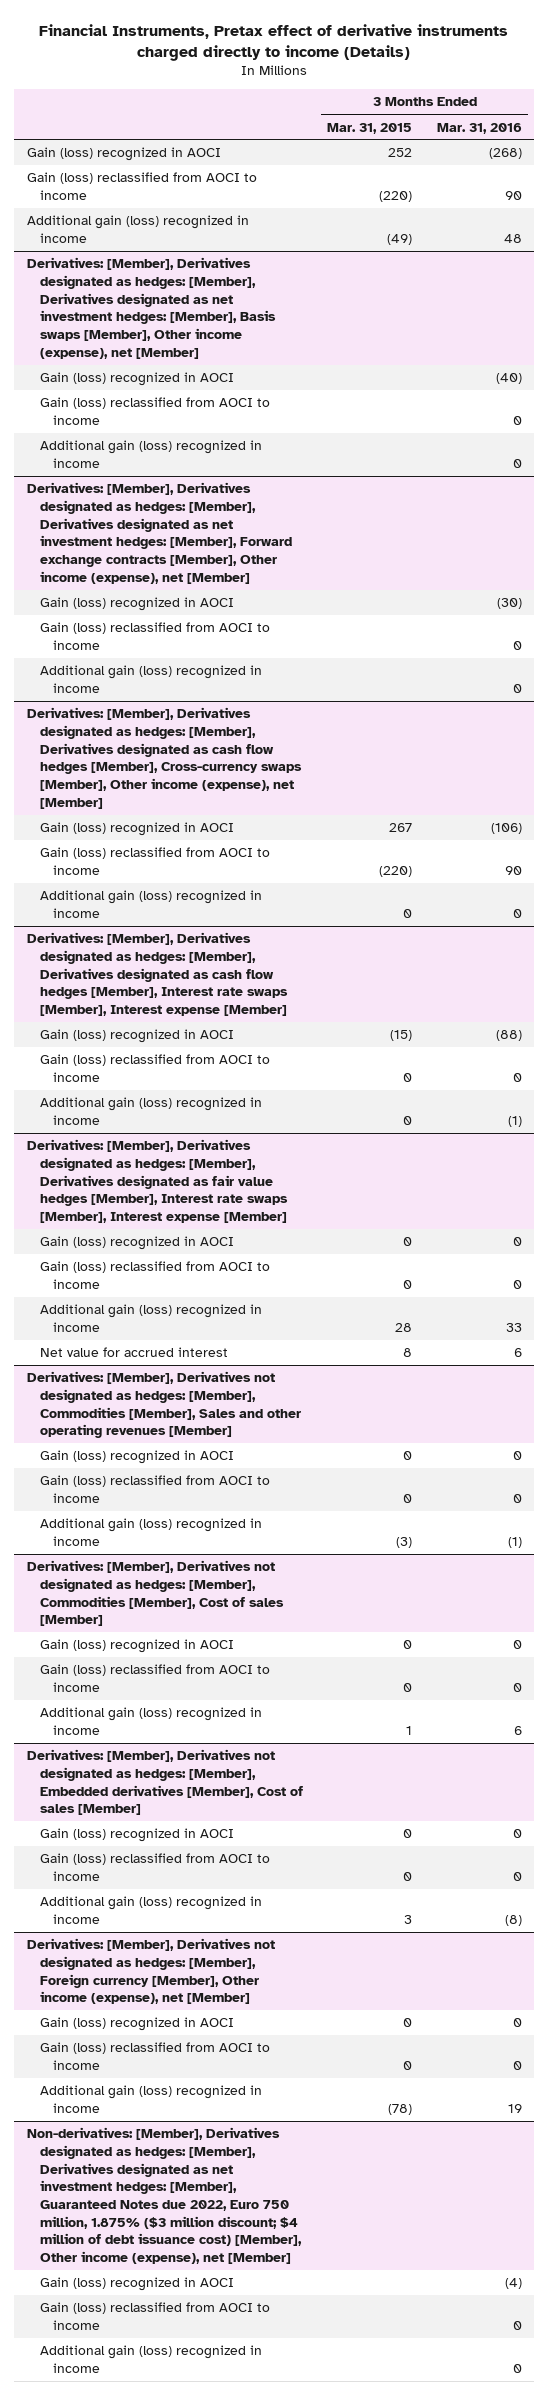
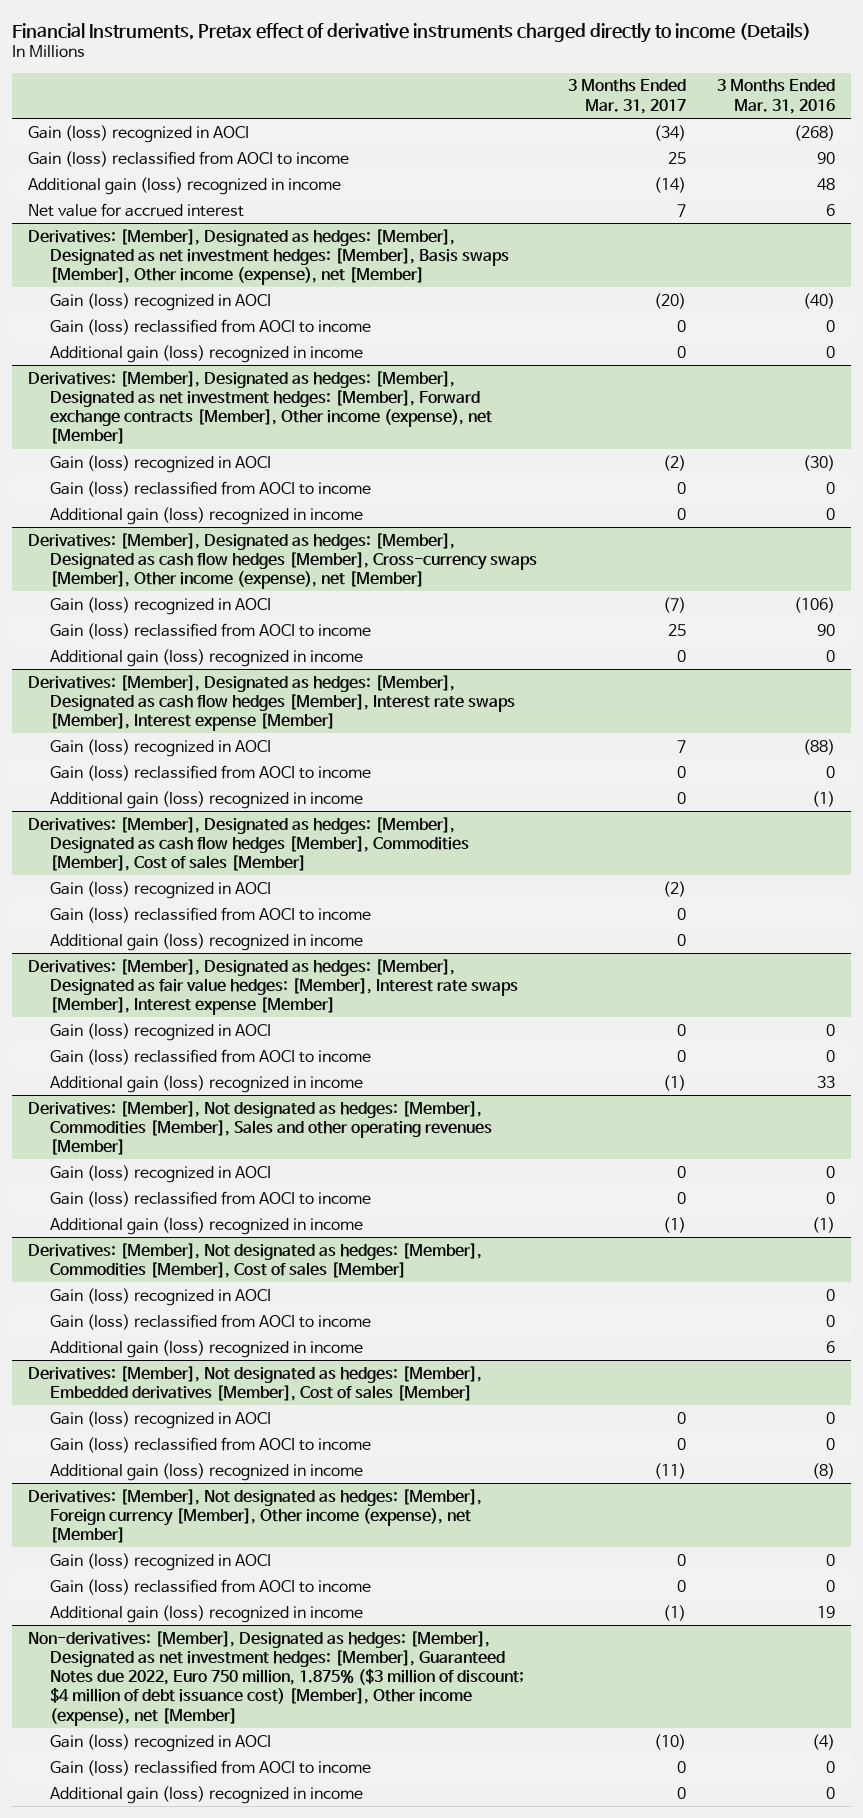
[327,122,413,134] Mar. 31, 2015 -> none
none -> [568,79,687,114] 3 Months Ended Mar. 31, 2017
none -> [27,202,244,217] Net value for accrued interest
[26,257,276,359] Derivatives: [Member], Derivatives designated as hedges: [Member], Derivatives designated as net investment hedges: [Member], Basis swaps [Member], Other income (expense), net [Member] -> [27,228,510,286] Derivatives: [Member], Designated as hedges: [Member], Designated as net investment hedges: [Member], Basis swaps [Member], Other income (expense), net [Member]
[26,482,292,584] Derivatives: [Member], Derivatives designated as hedges: [Member], Derivatives designated as net investment hedges: [Member], Forward exchange contracts [Member], Other income (expense), net [Member] -> [27,370,493,445] Derivatives: [Member], Designated as hedges: [Member], Designated as net investment hedges: [Member], Forward exchange contracts [Member], Other income (expense), net [Member]
[26,707,302,809] Derivatives: [Member], Derivatives designated as hedges: [Member], Derivatives designated as cash flow hedges [Member], Cross-currency swaps [Member], Other income (expense), net [Member] -> [27,532,538,590] Derivatives: [Member], Designated as hedges: [Member], Designated as cash flow hedges [Member], Cross-currency swaps [Member], Other income (expense), net [Member]
[26,932,288,1017] Derivatives: [Member], Derivatives designated as hedges: [Member], Derivatives designated as cash flow hedges [Member], Interest rate swaps [Member], Interest expense [Member] -> [27,674,516,732] Derivatives: [Member], Designated as hedges: [Member], Designated as cash flow hedges [Member], Interest rate swaps [Member], Interest expense [Member]
none -> [27,816,470,872] Derivatives: [Member], Designated as hedges: [Member], Designated as cash flow hedges [Member], Commodities [Member], Cost of sales [Member]
none -> [50,880,272,899] Gain (loss) recognized in AOCI
none -> [50,906,372,923] Gain (loss) reclassified from AOCI to income
none -> [50,932,364,951] Additional gain (loss) recognized in income
[26,1139,288,1224] Derivatives: [Member], Derivatives designated as hedges: [Member], Derivatives designated as fair value hedges [Member], Interest rate swaps [Member], Interest expense [Member] -> [27,958,519,1016] Derivatives: [Member], Designated as hedges: [Member], Designated as fair value hedges: [Member], Interest rate swaps [Member], Interest expense [Member]
[39,1347,228,1358] Net value for accrued interest -> none
[26,1371,301,1439] Derivatives: [Member], Derivatives not designated as hedges: [Member], Commodities [Member], Sales and other operating revenues [Member] -> [27,1100,493,1156] Derivatives: [Member], Not designated as hedges: [Member], Commodities [Member], Sales and other operating revenues [Member]
[26,1560,284,1627] Derivatives: [Member], Derivatives not designated as hedges: [Member], Commodities [Member], Cost of sales [Member] -> [27,1242,482,1278] Derivatives: [Member], Not designated as hedges: [Member], Commodities [Member], Cost of sales [Member]
[26,1749,303,1816] Derivatives: [Member], Derivatives not designated as hedges: [Member], Embedded derivatives [Member], Cost of sales [Member] -> [27,1365,482,1401] Derivatives: [Member], Not designated as hedges: [Member], Embedded derivatives [Member], Cost of sales [Member]
[26,1938,275,2005] Derivatives: [Member], Derivatives not designated as hedges: [Member], Foreign currency [Member], Other income (expense), net [Member] -> [27,1488,482,1544] Derivatives: [Member], Not designated as hedges: [Member], Foreign currency [Member], Other income (expense), net [Member]
[26,2127,302,2265] Non-derivatives: [Member], Derivatives designated as hedges: [Member], Derivatives designated as net investment hedges: [Member], Guaranteed Notes due 2022, Euro 750 million, 1.875% ($3 million discount; $4 million of debt issuance cost) [Member], Other income (expense), net [Member] -> [27,1630,525,1726] Non-derivatives: [Member], Designated as hedges: [Member], Designated as net investment hedges: [Member], Guaranteed Notes due 2022, Euro 750 million, 1.875% ($3 million of discount; $4 million of debt issuance cost) [Member], Other income (expense), net [Member]

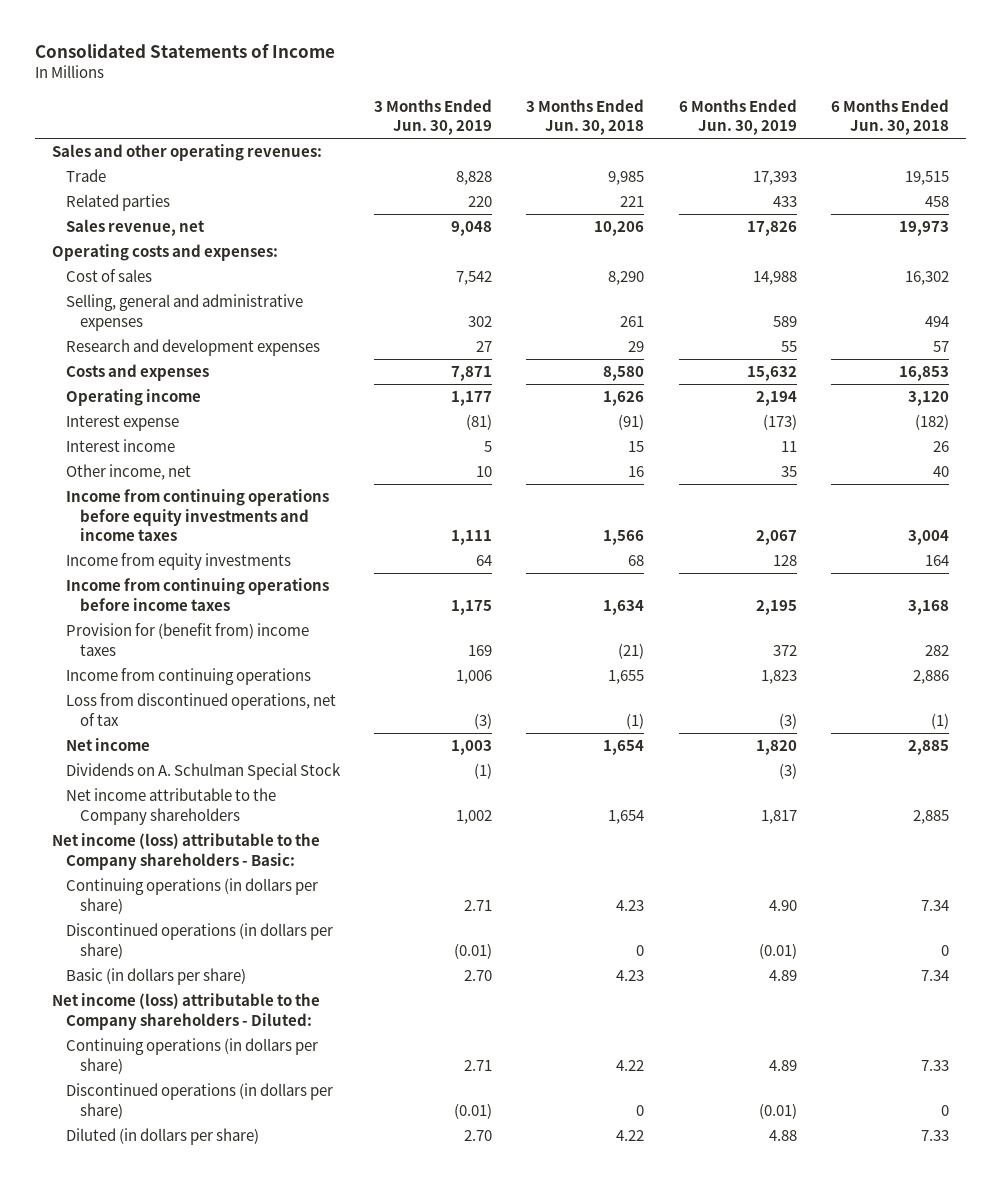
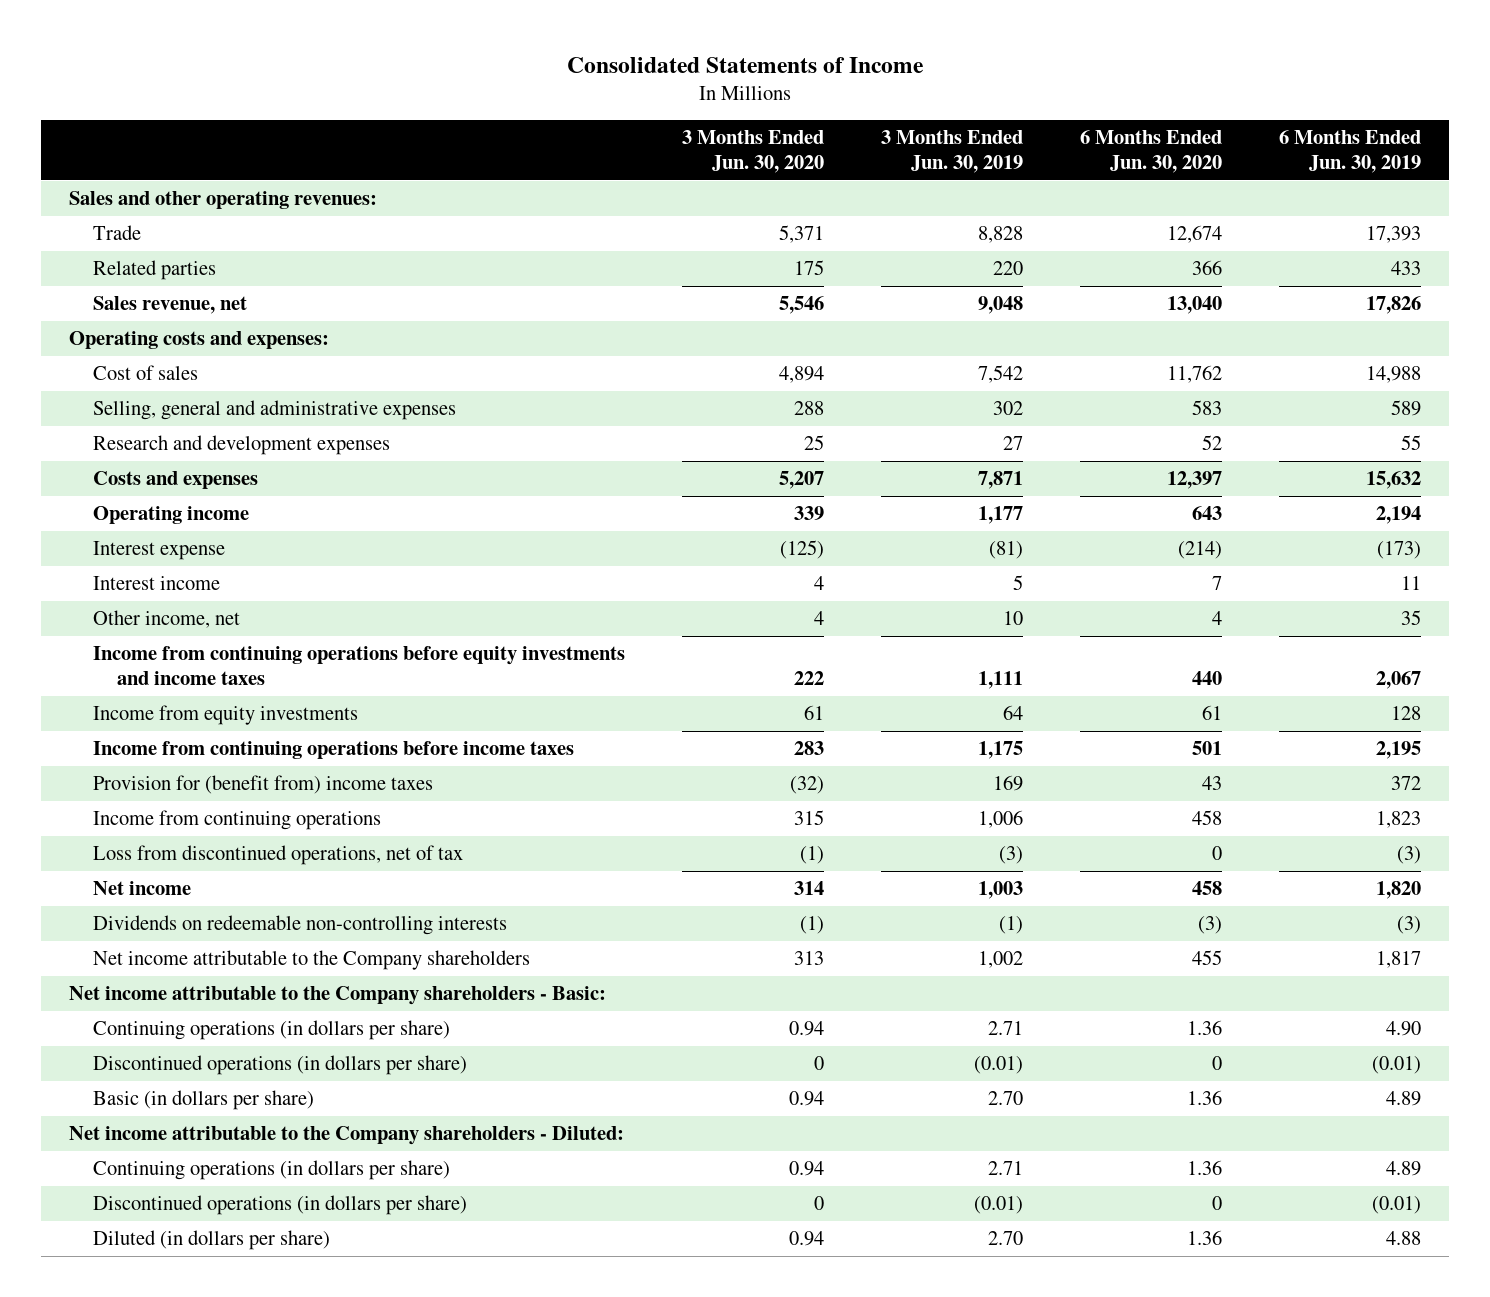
[526,98,645,136] 3 Months Ended Jun. 30, 2018 -> none
[830,98,949,136] 6 Months Ended Jun. 30, 2018 -> none
none -> [682,130,825,174] 3 Months Ended Jun. 30, 2020
none -> [1080,130,1223,174] 6 Months Ended Jun. 30, 2020
[66,763,342,781] Dividends on A. Schulman Special Stock -> none
none -> [93,915,508,936] Dividends on redeemable non-controlling interests
[52,833,321,870] Net income (loss) attributable to the Company shareholders - Basic: -> [69,986,607,1006] Net income attributable to the Company shareholders - Basic:
[52,993,321,1030] Net income (loss) attributable to the Company shareholders - Diluted: -> [69,1126,625,1146] Net income attributable to the Company shareholders - Diluted:

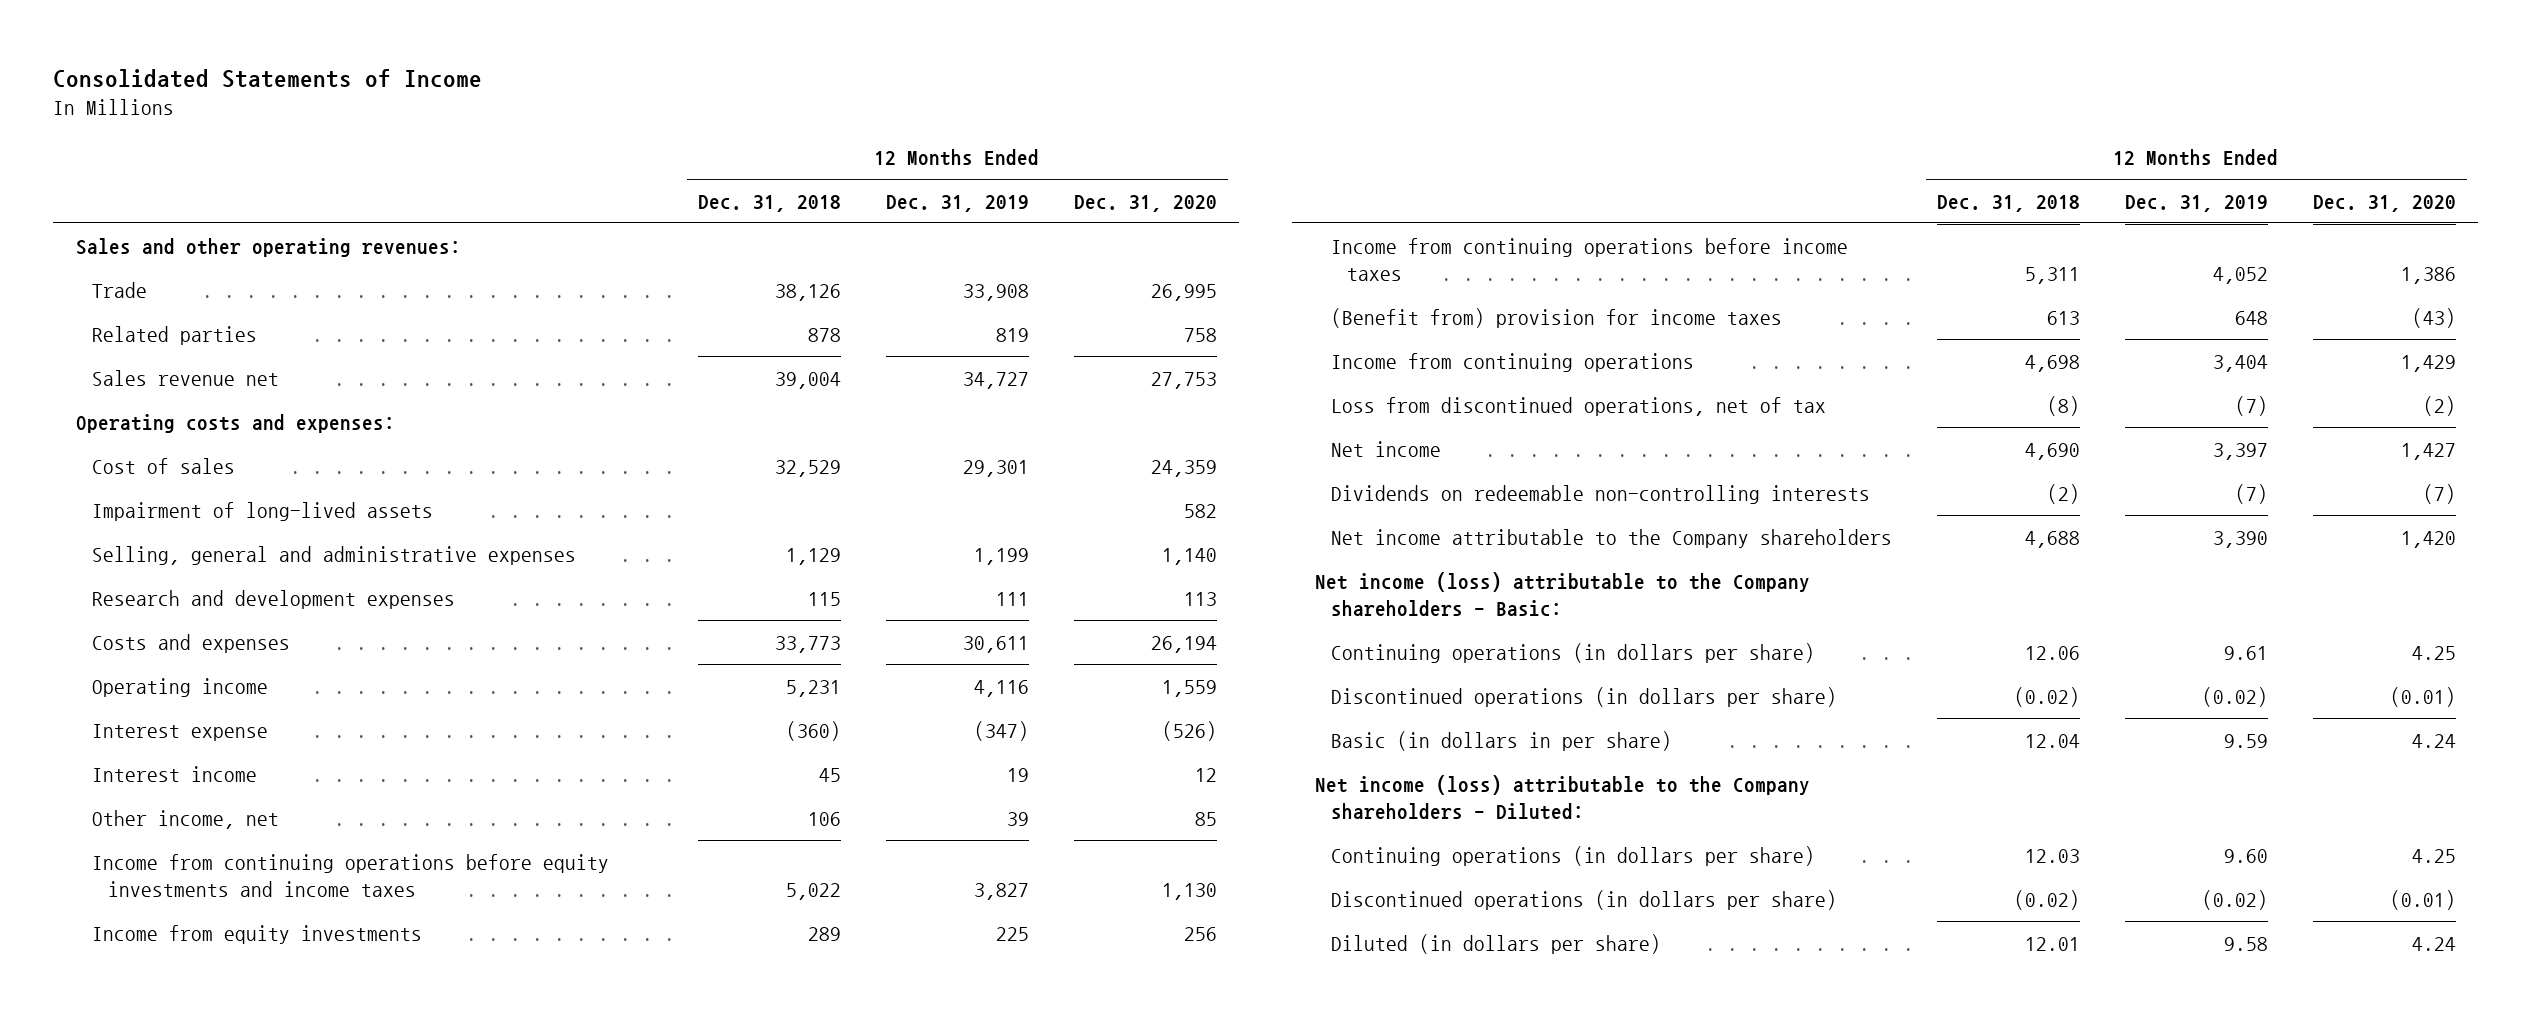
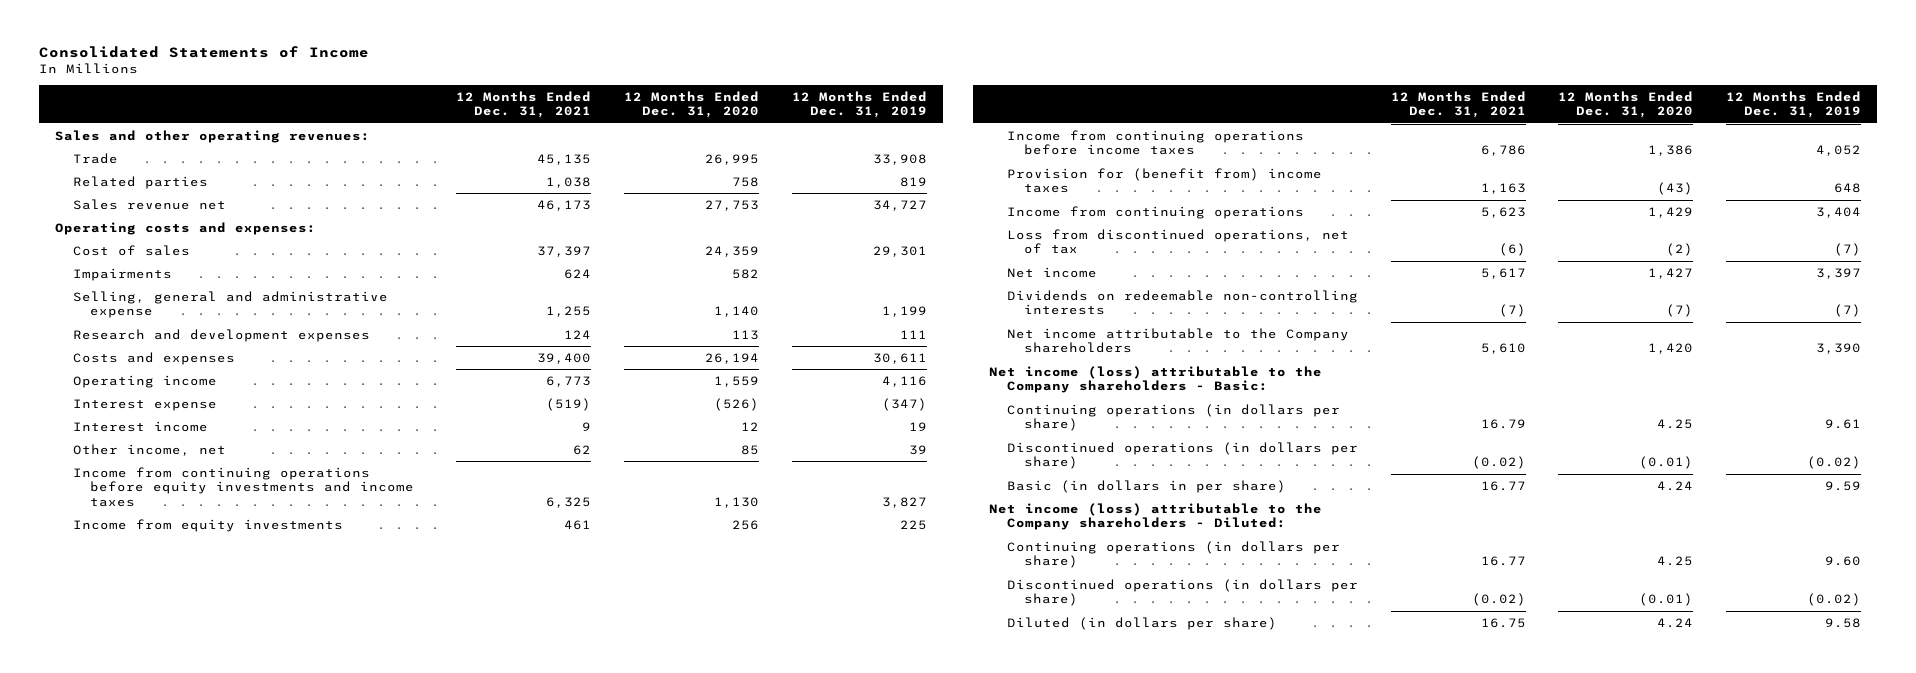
[697,194,841,212] Dec. 31, 2018 -> none
none -> [456,90,592,119] 12 Months Ended Dec. 31, 2021
[91,501,433,521] Impairment of long-lived assets -> [72,267,172,281] Impairments
[91,545,576,565] Selling, general and administrative expenses -> [72,290,388,319] Selling, general and administrative expense
[1330,307,1782,328] (Benefit from) provision for income taxes -> [1006,167,1322,194] Provision for (benefit from) income taxes

